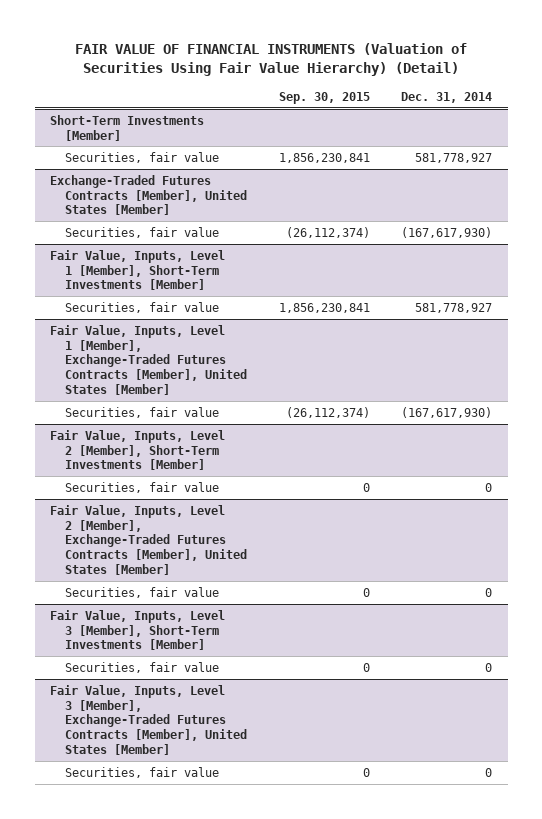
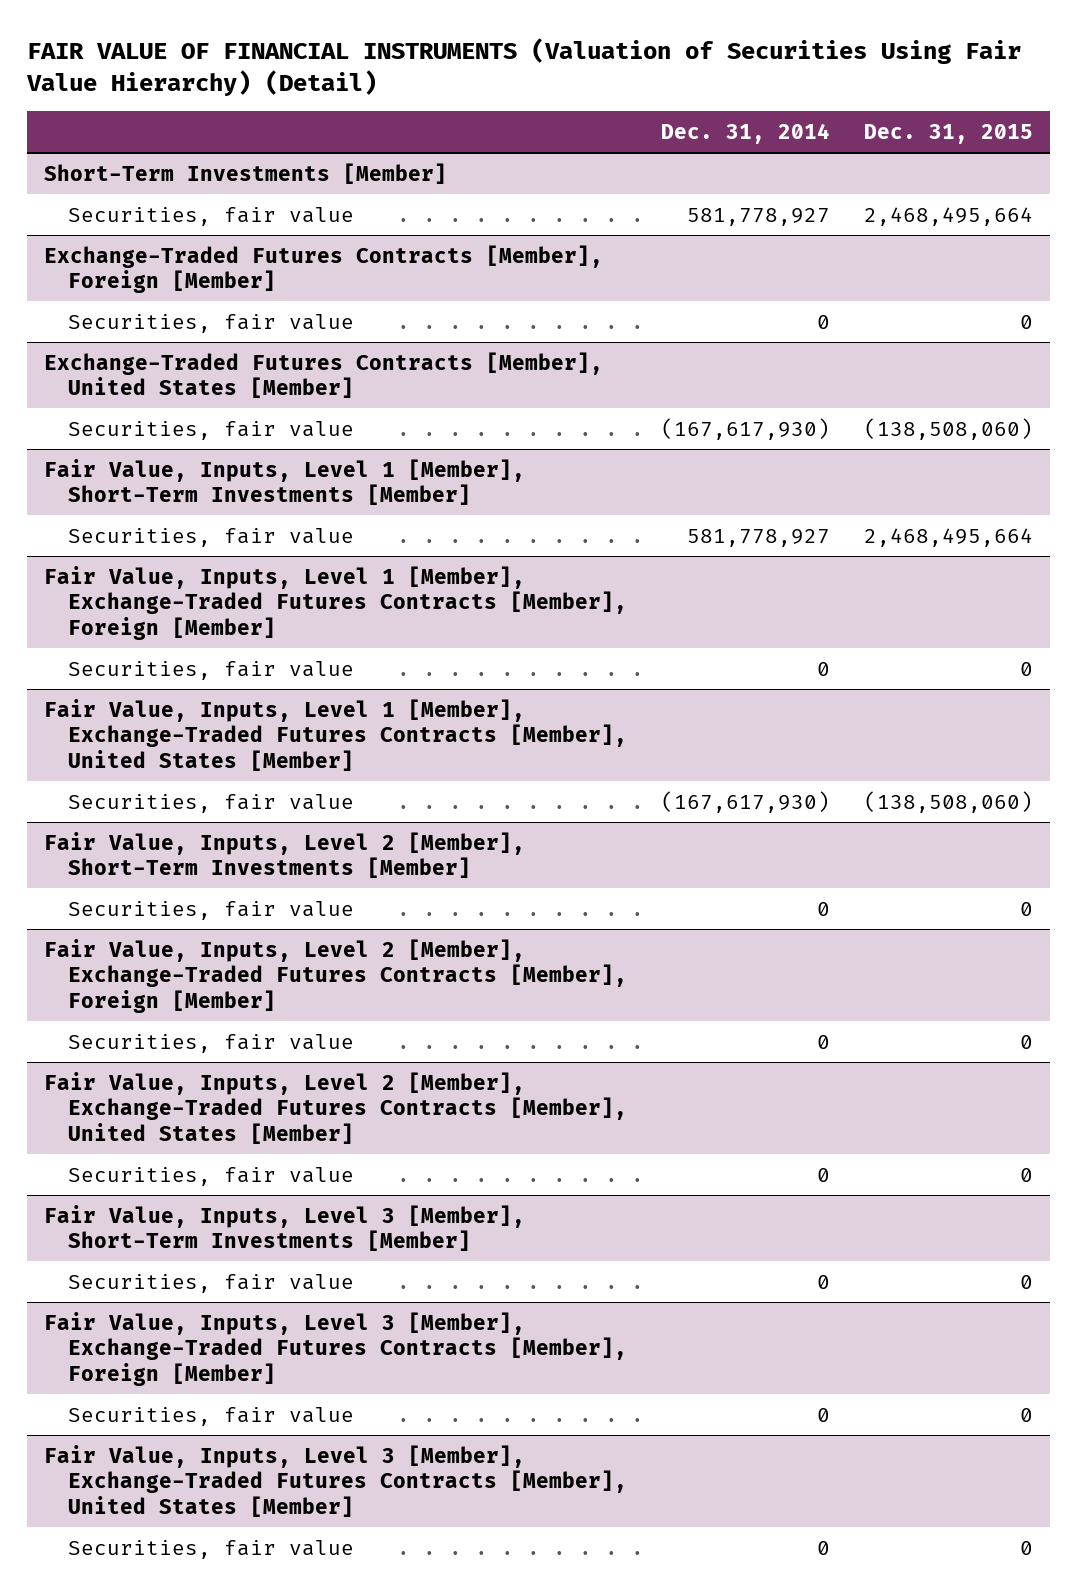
[278,91,370,104] Sep. 30, 2015 -> none
none -> [864,123,1034,144] Dec. 31, 2015
none -> [44,244,604,294] Exchange-Traded Futures Contracts [Member], Foreign [Member]
none -> [67,313,354,333] Securities, fair value
none -> [44,565,627,640] Fair Value, Inputs, Level 1 [Member], Exchange-Traded Futures Contracts [Member], Foreign [Member]
none -> [67,660,354,680] Securities, fair value
none -> [44,938,627,1013] Fair Value, Inputs, Level 2 [Member], Exchange-Traded Futures Contracts [Member], Foreign [Member]
none -> [67,1033,354,1053] Securities, fair value
none -> [44,1311,627,1386] Fair Value, Inputs, Level 3 [Member], Exchange-Traded Futures Contracts [Member], Foreign [Member]
none -> [67,1406,354,1426] Securities, fair value

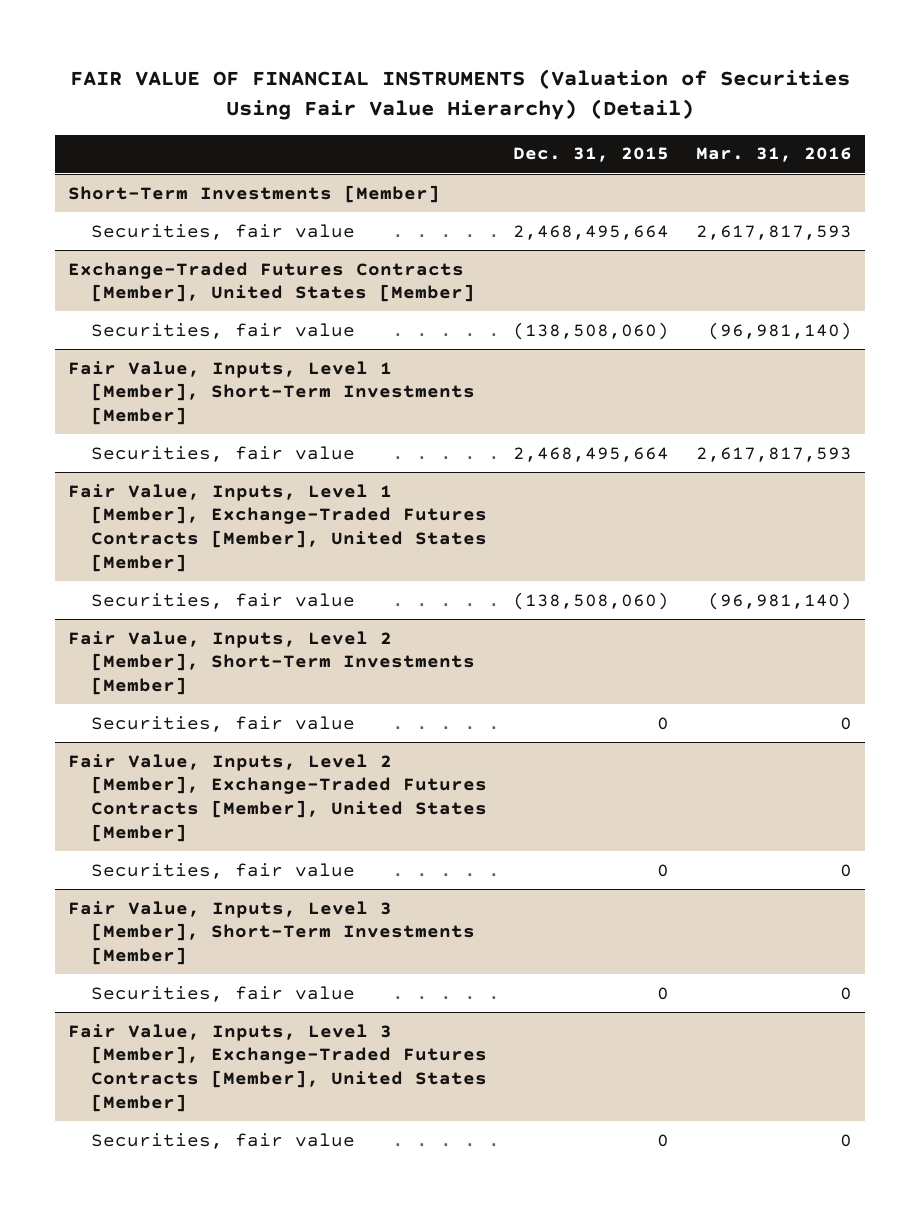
[661,122,831,144] Dec. 31, 2014 -> none
none -> [695,147,852,163] Mar. 31, 2016
[44,244,604,294] Exchange-Traded Futures Contracts [Member], Foreign [Member] -> none
[67,313,354,333] Securities, fair value -> none
[44,565,627,640] Fair Value, Inputs, Level 1 [Member], Exchange-Traded Futures Contracts [Member], Foreign [Member] -> none
[67,660,354,680] Securities, fair value -> none
[44,938,627,1013] Fair Value, Inputs, Level 2 [Member], Exchange-Traded Futures Contracts [Member], Foreign [Member] -> none
[67,1033,354,1053] Securities, fair value -> none
[44,1311,627,1386] Fair Value, Inputs, Level 3 [Member], Exchange-Traded Futures Contracts [Member], Foreign [Member] -> none
[67,1406,354,1426] Securities, fair value -> none

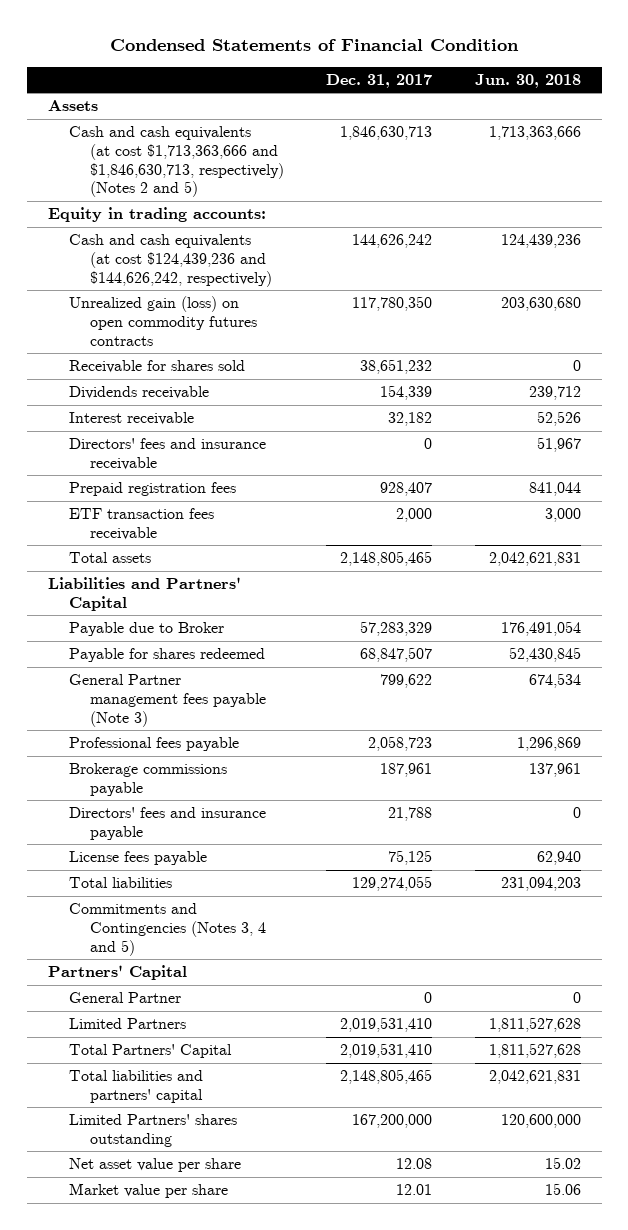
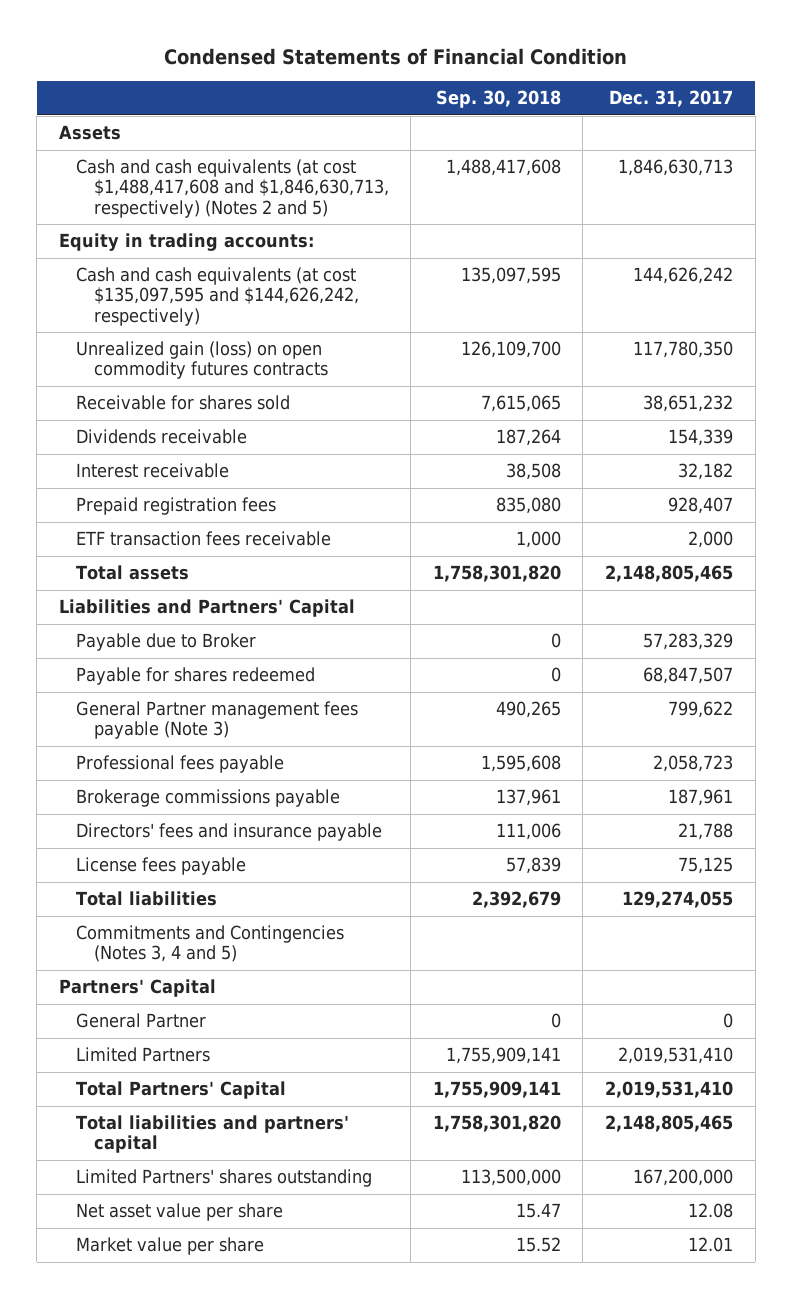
[474,74,581,89] Jun. 30, 2018 -> none
none -> [435,90,561,109] Sep. 30, 2018
[69,126,285,198] Cash and cash equivalents (at cost $1,713,363,666 and $1,846,630,713, respectively) (Notes 2 and 5) -> [76,159,389,218] Cash and cash equivalents (at cost $1,488,417,608 and $1,846,630,713, respectively) (Notes 2 and 5)
[69,234,273,287] Cash and cash equivalents (at cost $124,439,236 and $144,626,242, respectively) -> [76,267,359,326] Cash and cash equivalents (at cost $135,097,595 and $144,626,242, respectively)
[69,438,267,470] Directors' fees and insurance receivable -> none

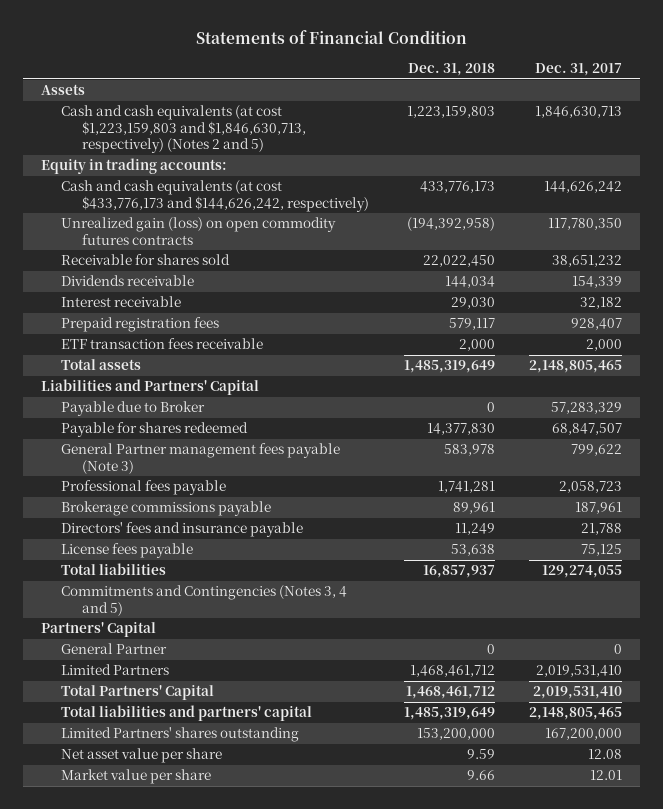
[163,47,627,65] Condensed Statements of Financial Condition -> [195,30,467,45] Statements of Financial Condition
[435,90,561,109] Sep. 30, 2018 -> none
none -> [407,62,495,76] Dec. 31, 2018
[76,159,389,218] Cash and cash equivalents (at cost $1,488,417,608 and $1,846,630,713, respectively) (Notes 2 and 5) -> [61,105,306,153] Cash and cash equivalents (at cost $1,223,159,803 and $1,846,630,713, respectively) (Notes 2 and 5)
[76,267,359,326] Cash and cash equivalents (at cost $135,097,595 and $144,626,242, respectively) -> [61,180,369,212] Cash and cash equivalents (at cost $433,776,173 and $144,626,242, respectively)

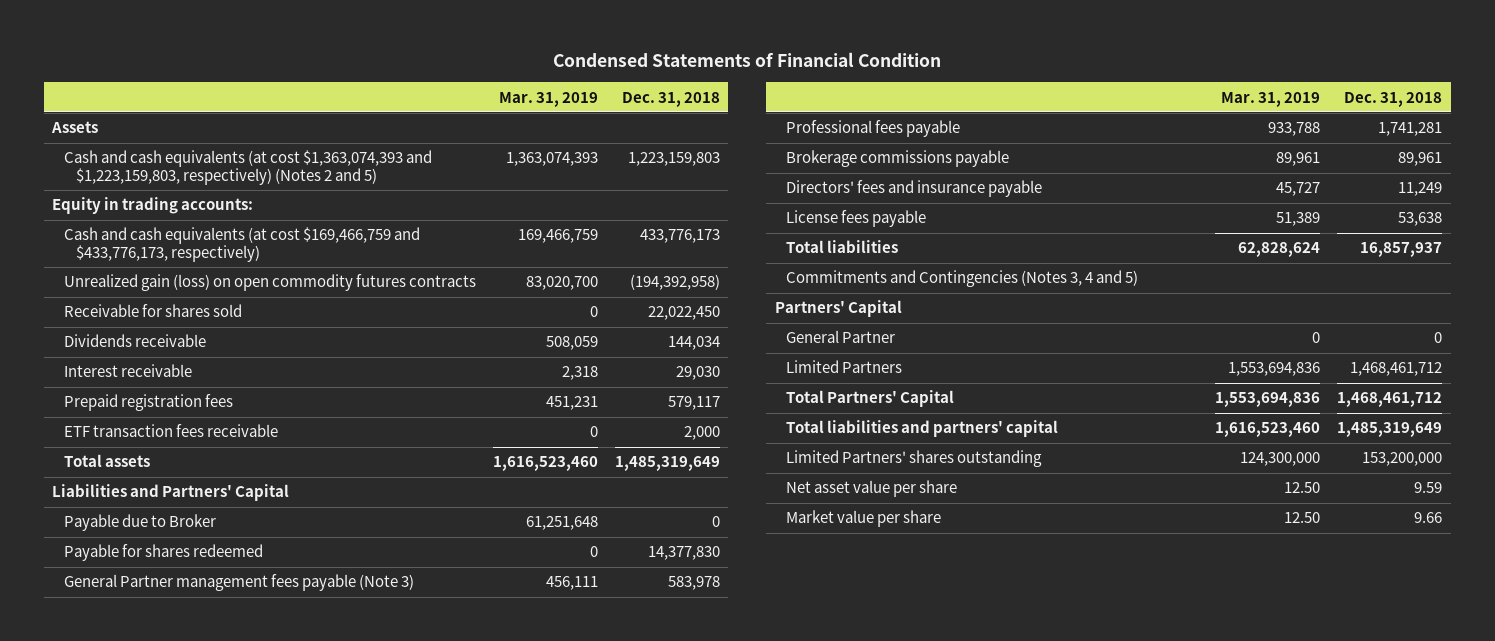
[195,30,467,45] Statements of Financial Condition -> [553,52,942,68] Condensed Statements of Financial Condition
[535,62,623,76] Dec. 31, 2017 -> none
none -> [498,91,598,107] Mar. 31, 2019
[61,105,306,153] Cash and cash equivalents (at cost $1,223,159,803 and $1,846,630,713, respectively) (Notes 2 and 5) -> [63,150,432,185] Cash and cash equivalents (at cost $1,363,074,393 and $1,223,159,803, respectively) (Notes 2 and 5)
[61,180,369,212] Cash and cash equivalents (at cost $433,776,173 and $144,626,242, respectively) -> [63,227,420,262] Cash and cash equivalents (at cost $169,466,759 and $433,776,173, respectively)

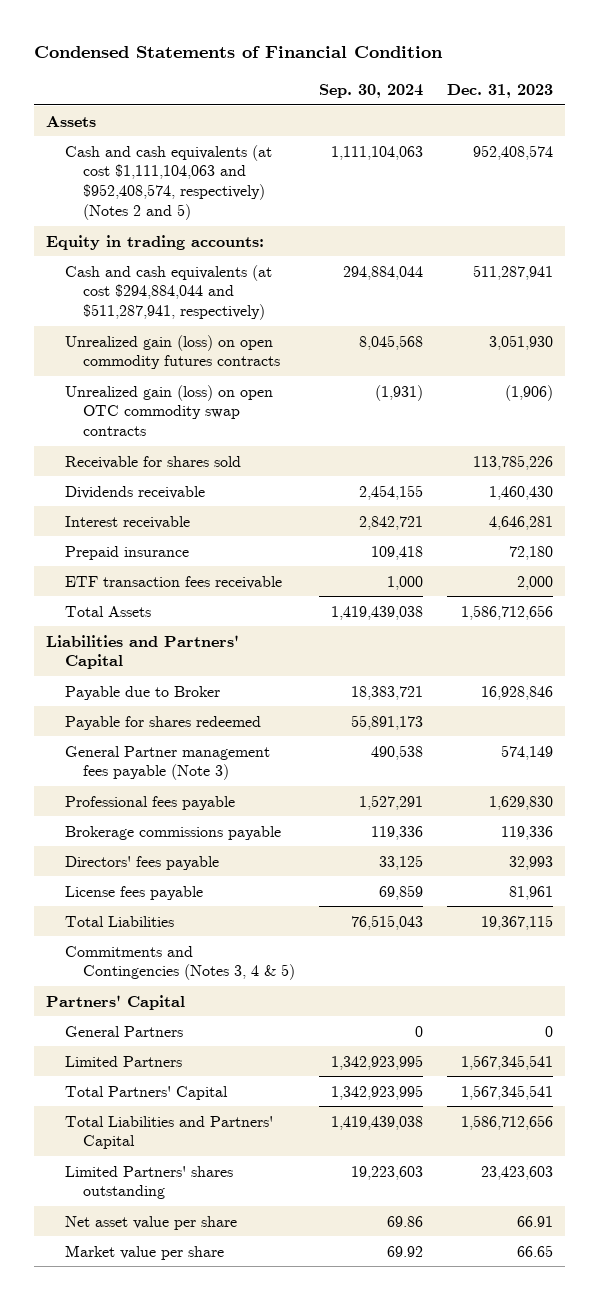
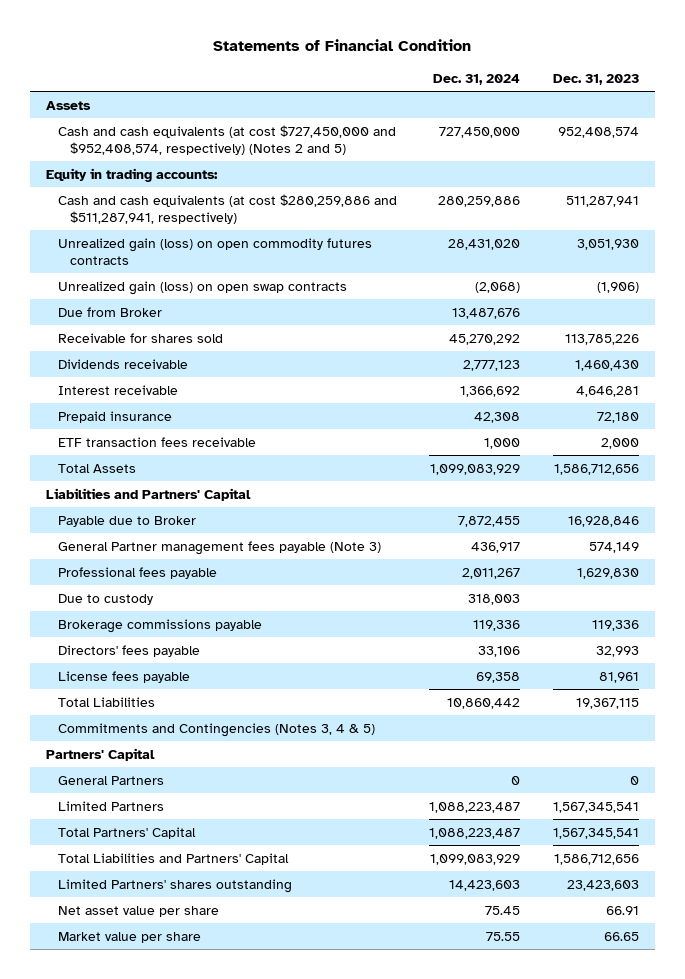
[33,46,443,59] Condensed Statements of Financial Condition -> [213,39,472,52] Statements of Financial Condition
[319,83,424,98] Sep. 30, 2024 -> none
none -> [433,73,521,85] Dec. 31, 2024
[64,144,272,220] Cash and cash equivalents (at cost $1,111,104,063 and $952,408,574, respectively) (Notes 2 and 5) -> [57,124,396,155] Cash and cash equivalents (at cost $727,450,000 and $952,408,574, respectively) (Notes 2 and 5)
[64,264,272,321] Cash and cash equivalents (at cost $294,884,044 and $511,287,941, respectively) -> [57,193,397,224] Cash and cash equivalents (at cost $280,259,886 and $511,287,941, respectively)
[64,384,273,437] Unrealized gain (loss) on open OTC commodity swap contracts -> [57,280,347,295] Unrealized gain (loss) on open swap contracts
none -> [57,306,162,317] Due from Broker
[64,715,261,730] Payable for shares redeemed -> none
none -> [57,593,153,605] Due to custody

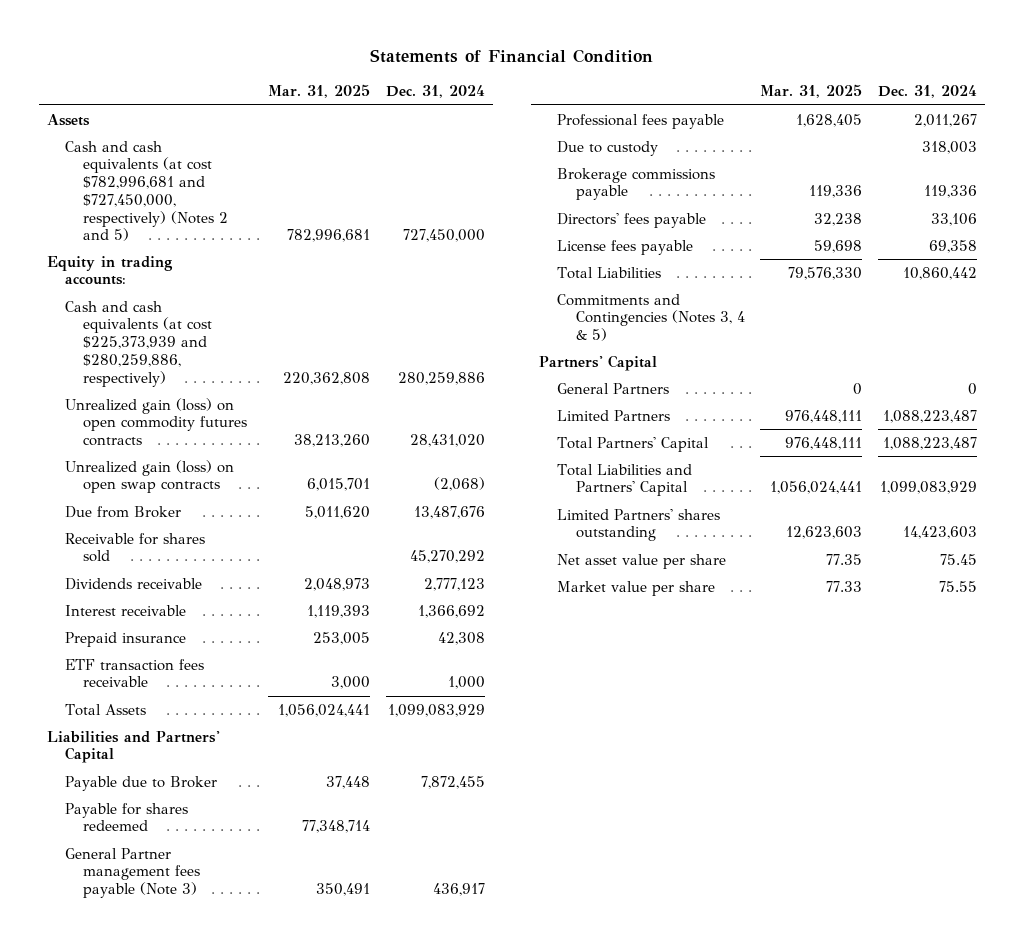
[552,73,639,85] Dec. 31, 2023 -> none
none -> [268,84,371,99] Mar. 31, 2025
[57,124,396,155] Cash and cash equivalents (at cost $727,450,000 and $952,408,574, respectively) (Notes 2 and 5) -> [65,140,229,242] Cash and cash equivalents (at cost $782,996,681 and $727,450,000, respectively) (Notes 2 and 5)
[57,193,397,224] Cash and cash equivalents (at cost $280,259,886 and $511,287,941, respectively) -> [65,300,213,387] Cash and cash equivalents (at cost $225,373,939 and $280,259,886, respectively)
none -> [65,802,189,832] Payable for shares redeemed

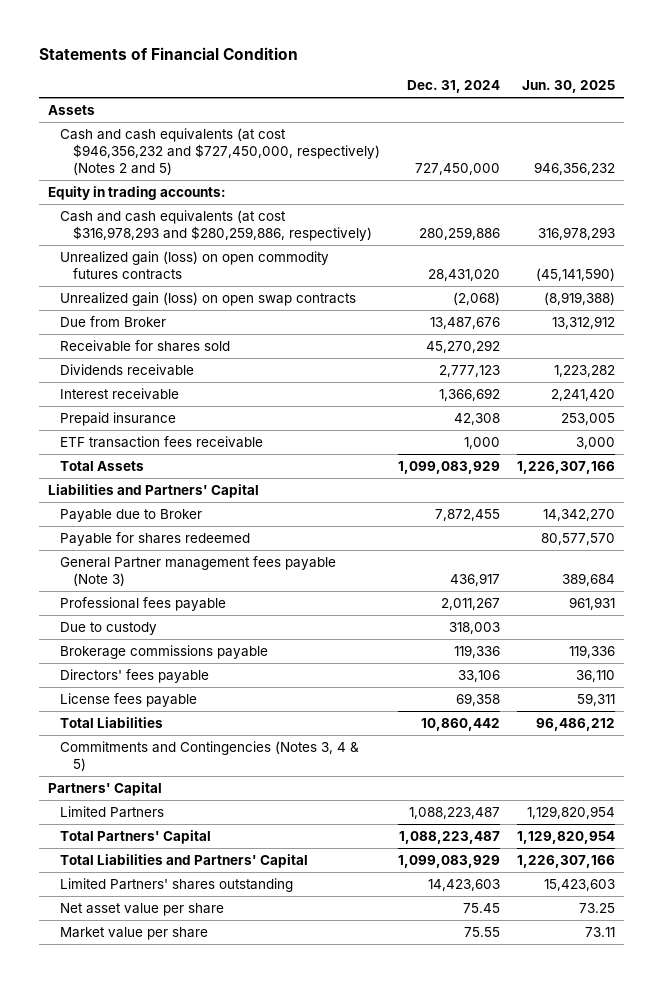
[268,84,371,99] Mar. 31, 2025 -> none
none -> [522,80,616,94] Jun. 30, 2025
[65,140,229,242] Cash and cash equivalents (at cost $782,996,681 and $727,450,000, respectively) (Notes 2 and 5) -> [60,127,380,175] Cash and cash equivalents (at cost $946,356,232 and $727,450,000, respectively) (Notes 2 and 5)
[65,300,213,387] Cash and cash equivalents (at cost $225,373,939 and $280,259,886, respectively) -> [60,209,372,241] Cash and cash equivalents (at cost $316,978,293 and $280,259,886, respectively)
[557,382,670,394] General Partners -> none

